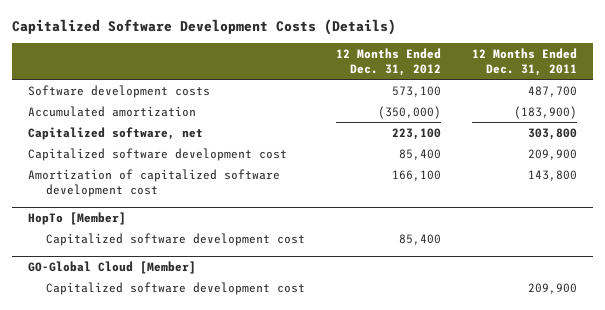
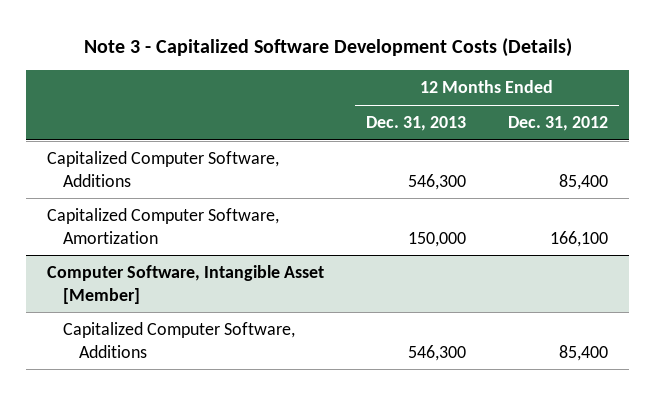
[12,19,397,36] Capitalized Software Development Costs (Details) -> [83,37,572,57] Note 3 - Capitalized Software Development Costs (Details)
[472,47,578,76] 12 Months Ended Dec. 31, 2011 -> none
none -> [366,116,467,132] Dec. 31, 2013
[28,84,211,98] Software development costs -> none
[28,105,197,117] Accumulated amortization -> none
[28,126,204,140] Capitalized software, net -> none
[28,212,127,226] HopTo [Member] -> none
[28,261,197,275] GO-Global Cloud [Member] -> none
[45,281,305,295] Capitalized software development cost -> none
[28,147,288,161] Capitalized software development cost -> [46,151,279,187] Capitalized Computer Software, Additions
[28,168,281,197] Amortization of capitalized software development cost -> [46,208,279,244] Capitalized Computer Software, Amortization
none -> [46,265,324,304] Computer Software, Intangible Asset [Member]
[45,232,305,246] Capitalized software development cost -> [62,322,295,358] Capitalized Computer Software, Additions

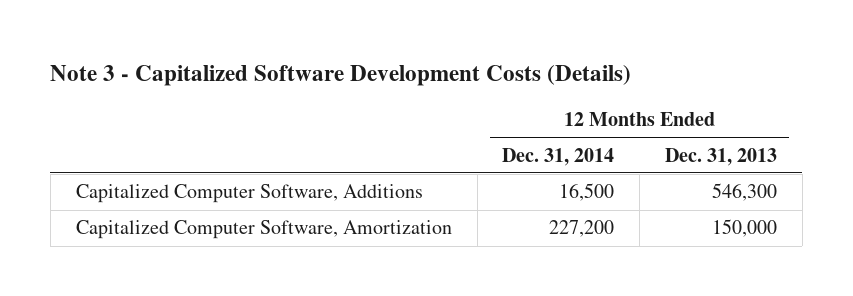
[508,116,609,132] Dec. 31, 2012 -> none
none -> [502,147,615,166] Dec. 31, 2014
[46,265,324,304] Computer Software, Intangible Asset [Member] -> none
[62,322,295,358] Capitalized Computer Software, Additions -> none

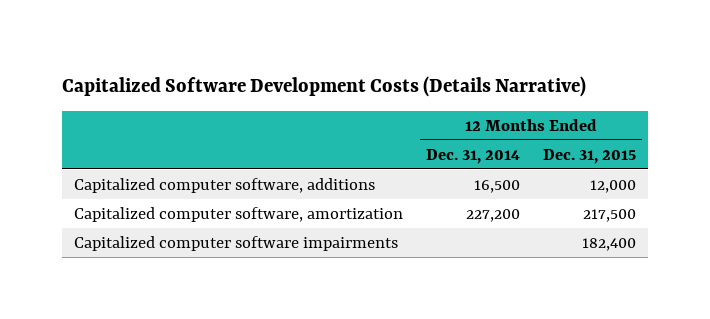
[50,65,632,87] Note 3 - Capitalized Software Development Costs (Details) -> [62,75,587,97] Capitalized Software Development Costs (Details Narrative)
[664,147,777,166] Dec. 31, 2013 -> none
none -> [543,148,637,164] Dec. 31, 2015
[75,184,423,204] Capitalized Computer Software, Additions -> [73,177,375,193] Capitalized computer software, additions
[75,220,452,240] Capitalized Computer Software, Amortization -> [73,206,403,222] Capitalized computer software, amortization
none -> [73,235,398,251] Capitalized computer software impairments

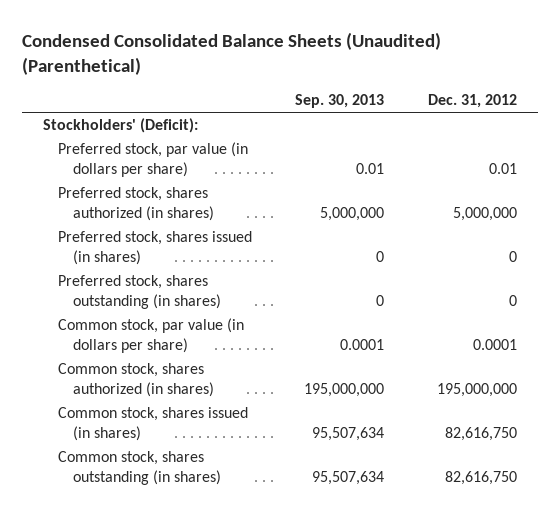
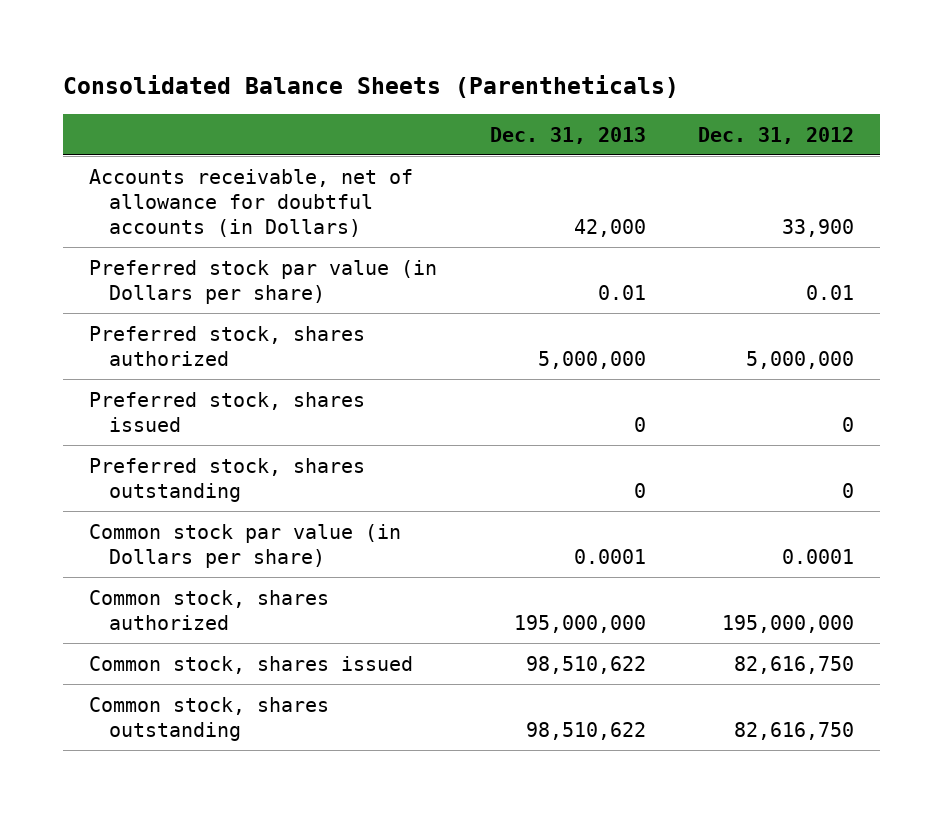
[21,31,441,75] Condensed Consolidated Balance Sheets (Unaudited) (Parenthetical) -> [62,75,679,99] Consolidated Balance Sheets (Parentheticals)
[295,94,385,109] Sep. 30, 2013 -> none
none -> [489,126,646,144] Dec. 31, 2013
[43,118,199,134] Stockholders' (Deficit): -> none
none -> [89,168,414,238] Accounts receivable, net of allowance for doubtful accounts (in Dollars)
[57,142,248,178] Preferred stock, par value (in dollars per share) -> [89,259,438,304] Preferred stock par value (in Dollars per share)
[57,187,214,222] Preferred stock, shares authorized (in shares) -> [89,325,366,366] Preferred stock, shares authorized
[57,231,252,266] Preferred stock, shares issued (in shares) -> [89,391,366,432] Preferred stock, shares issued
[57,275,221,310] Preferred stock, shares outstanding (in shares) -> [89,457,366,502] Preferred stock, shares outstanding
[57,318,244,354] Common stock, par value (in dollars per share) -> [89,523,402,568] Common stock par value (in Dollars per share)
[57,363,214,398] Common stock, shares authorized (in shares) -> [89,589,330,630] Common stock, shares authorized
[57,407,248,442] Common stock, shares issued (in shares) -> [89,655,414,674] Common stock, shares issued
[57,451,221,486] Common stock, shares outstanding (in shares) -> [89,696,330,741] Common stock, shares outstanding

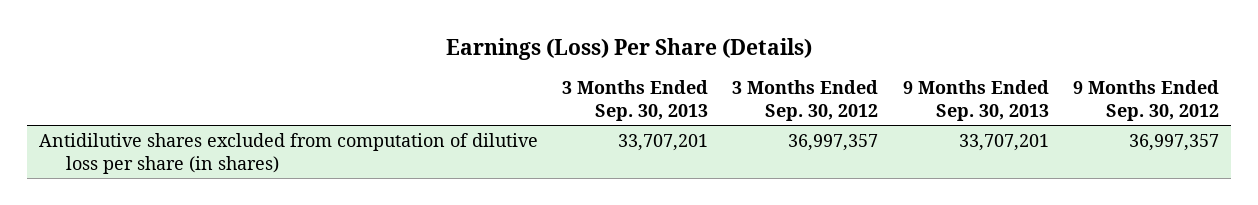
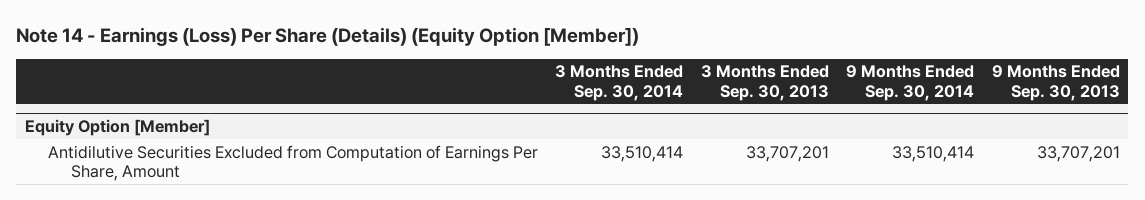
[445,37,812,60] Earnings (Loss) Per Share (Details) -> [16,27,640,47] Note 14 - Earnings (Loss) Per Share (Details) (Equity Option [Member])
[732,80,879,122] 3 Months Ended Sep. 30, 2012 -> none
[1072,80,1219,122] 9 Months Ended Sep. 30, 2012 -> none
none -> [555,65,684,101] 3 Months Ended Sep. 30, 2014
none -> [846,65,975,101] 9 Months Ended Sep. 30, 2014
none -> [24,119,210,137] Equity Option [Member]
[38,132,538,175] Antidilutive shares excluded from computation of dilutive loss per share (in shares) -> [48,144,539,181] Antidilutive Securities Excluded from Computation of Earnings Per Share, Amount

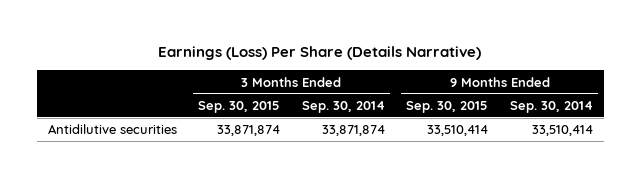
[16,27,640,47] Note 14 - Earnings (Loss) Per Share (Details) (Equity Option [Member]) -> [158,46,482,61] Earnings (Loss) Per Share (Details Narrative)
[700,65,829,101] 3 Months Ended Sep. 30, 2013 -> none
[991,65,1120,101] 9 Months Ended Sep. 30, 2013 -> none
none -> [198,100,281,113] Sep. 30, 2015
none -> [406,100,489,113] Sep. 30, 2015
[24,119,210,137] Equity Option [Member] -> none
[48,144,539,181] Antidilutive Securities Excluded from Computation of Earnings Per Share, Amount -> [47,124,177,135] Antidilutive securities
[601,145,684,162] 33,510,414 -> [321,125,385,137] 33,871,874

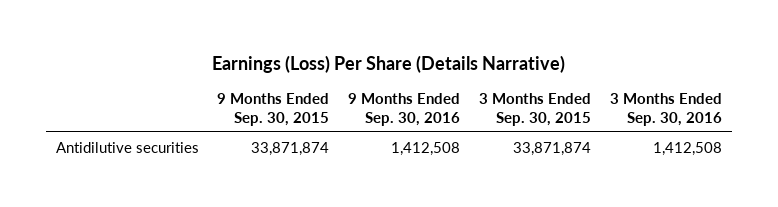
[301,100,385,113] Sep. 30, 2014 -> none
[509,100,593,113] Sep. 30, 2014 -> none
none -> [348,93,461,127] 9 Months Ended Sep. 30, 2016
none -> [610,93,723,127] 3 Months Ended Sep. 30, 2016
[427,125,489,137] 33,510,414 -> [251,141,330,156] 33,871,874

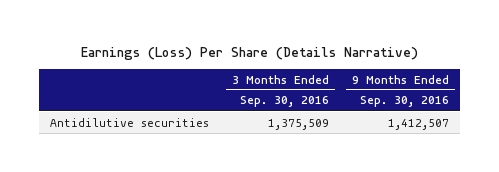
[217,93,330,127] 9 Months Ended Sep. 30, 2015 -> none
[479,93,592,127] 3 Months Ended Sep. 30, 2015 -> none
[391,141,461,156] 1,412,508 -> [388,118,450,130] 1,412,507
[653,141,723,156] 1,412,508 -> [268,118,330,130] 1,375,509

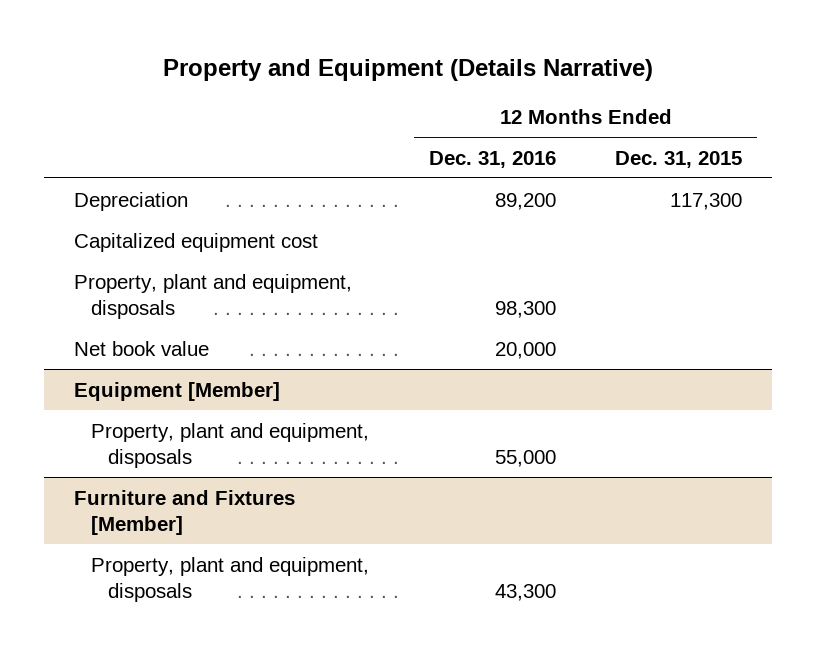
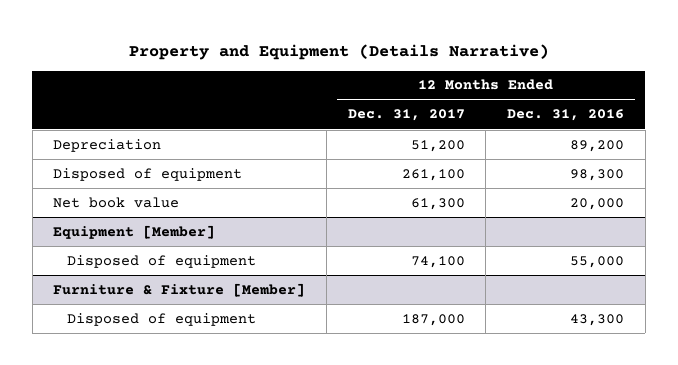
[615,150,743,168] Dec. 31, 2015 -> none
none -> [347,109,465,122] Dec. 31, 2017
[73,232,318,252] Capitalized equipment cost -> none
[73,273,352,320] Property, plant and equipment, disposals -> [53,167,243,181] Disposed of equipment
[90,422,369,469] Property, plant and equipment, disposals -> [66,254,256,268] Disposed of equipment
[73,489,295,536] Furniture and Fixtures [Member] -> [53,282,306,297] Furniture & Fixture [Member]
[90,556,369,603] Property, plant and equipment, disposals -> [66,312,256,326] Disposed of equipment

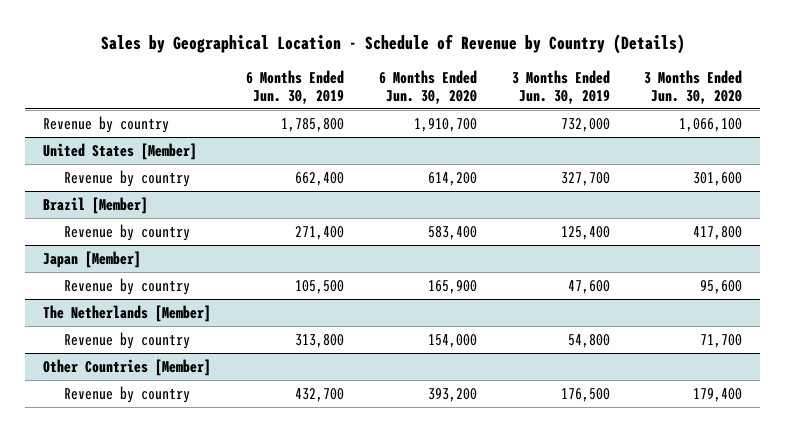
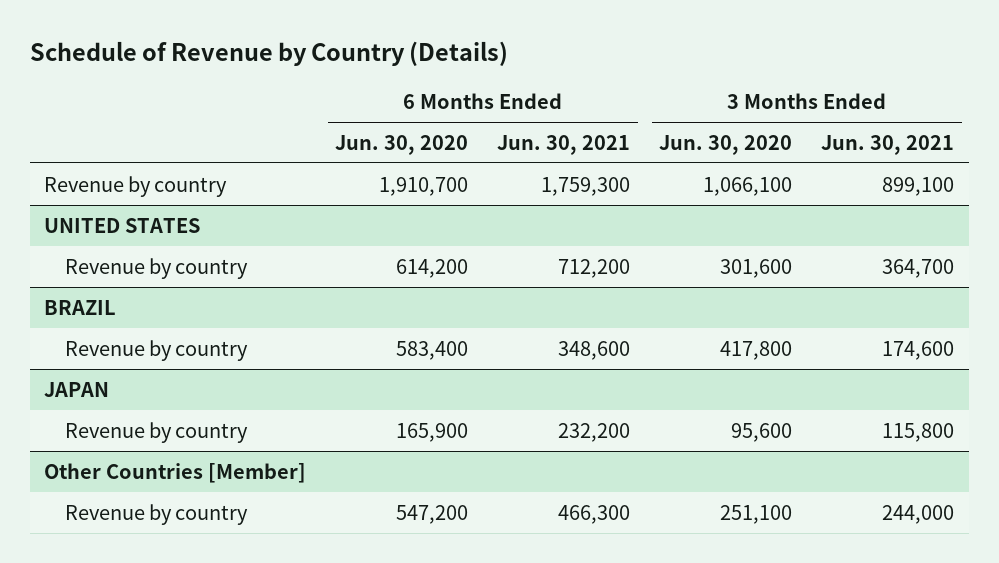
[100,33,685,54] Sales by Geographical Location - Schedule of Revenue by Country (Details) -> [29,41,508,67] Schedule of Revenue by Country (Details)
[245,69,344,104] 6 Months Ended Jun. 30, 2019 -> none
[511,69,610,104] 3 Months Ended Jun. 30, 2019 -> none
none -> [497,134,631,155] Jun. 30, 2021
none -> [821,134,955,155] Jun. 30, 2021
[42,142,197,160] United States [Member] -> [44,217,201,233] UNITED STATES
[42,196,148,214] Brazil [Member] -> [44,299,117,315] BRAZIL
[42,250,141,268] Japan [Member] -> [44,381,110,397] JAPAN
[42,304,211,322] The Netherlands [Member] -> none
[63,331,190,349] Revenue by country -> none
[427,387,477,402] 393,200 -> [396,504,469,524] 547,200
[693,387,743,402] 179,400 -> [720,504,793,524] 251,100

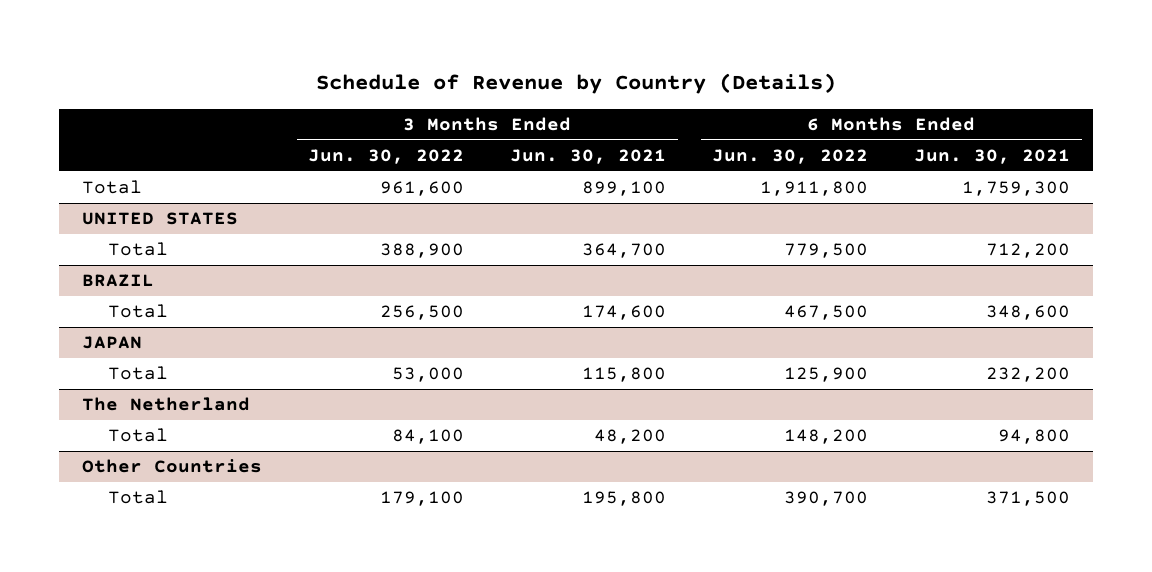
[335,134,469,155] Jun. 30, 2020 -> none
[659,134,793,155] Jun. 30, 2020 -> none
none -> [308,148,465,164] Jun. 30, 2022
none -> [712,148,869,164] Jun. 30, 2022
[44,175,228,197] Revenue by country -> [82,180,143,195] Total
[65,257,249,279] Revenue by country -> [107,242,168,257] Total
[65,339,249,361] Revenue by country -> [107,304,168,319] Total
[65,503,249,525] Revenue by country -> none
[65,421,249,443] Revenue by country -> [107,366,168,381] Total
none -> [82,397,251,412] The Netherland
none -> [107,428,168,443] Total
[44,462,307,483] Other Countries [Member] -> [82,459,263,474] Other Countries
none -> [107,490,168,505] Total

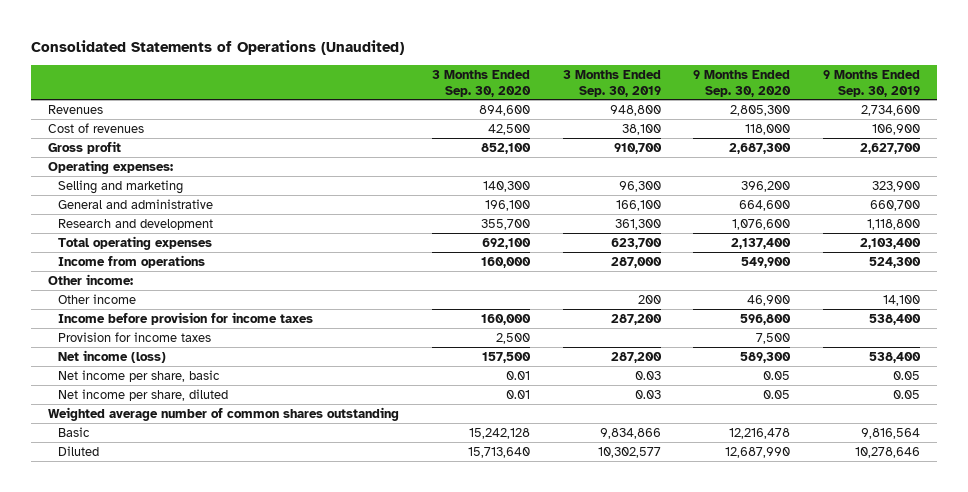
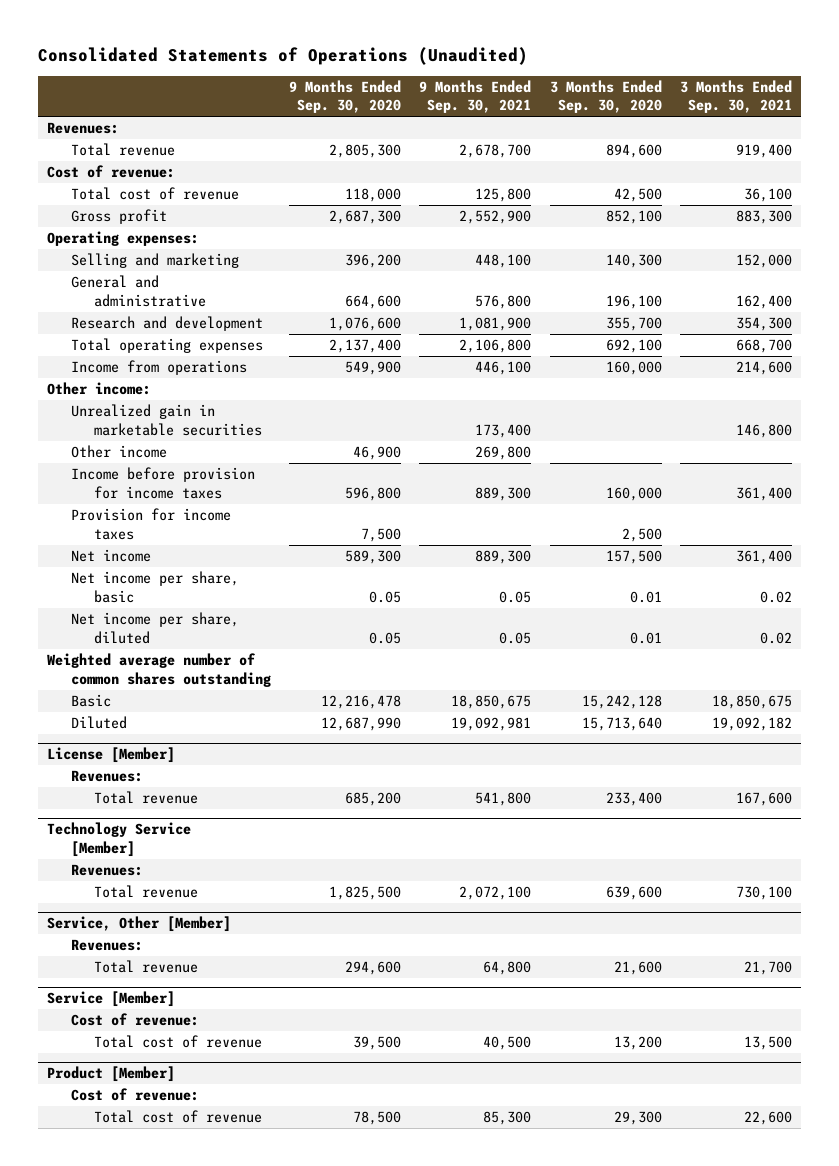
[562,69,661,97] 3 Months Ended Sep. 30, 2019 -> none
[823,69,921,97] 9 Months Ended Sep. 30, 2019 -> none
none -> [419,79,532,114] 9 Months Ended Sep. 30, 2021
none -> [679,79,792,114] 3 Months Ended Sep. 30, 2021
none -> [47,122,120,135] Revenues:
[47,104,103,114] Revenues -> [70,143,175,157] Total revenue
none -> [47,165,176,179] Cost of revenue:
[47,122,144,133] Cost of revenues -> [70,187,239,201] Total cost of revenue
none -> [70,404,263,436] Unrealized gain in marketable securities
[57,349,166,363] Net income (loss) -> [70,549,151,563] Net income
none -> [47,747,176,764] License [Member]
none -> [70,770,143,783] Revenues:
none -> [94,791,199,805] Total revenue
none -> [47,822,192,857] Technology Service [Member]
none -> [70,864,143,877] Revenues:
none -> [94,885,199,899] Total revenue
none -> [47,916,232,933] Service, Other [Member]
none -> [70,939,143,952] Revenues:
none -> [94,960,199,974] Total revenue
none -> [47,991,176,1008] Service [Member]
none -> [70,1013,199,1027] Cost of revenue:
none -> [94,1035,263,1049] Total cost of revenue
none -> [47,1066,176,1083] Product [Member]
none -> [70,1088,199,1102] Cost of revenue:
none -> [94,1110,263,1124] Total cost of revenue

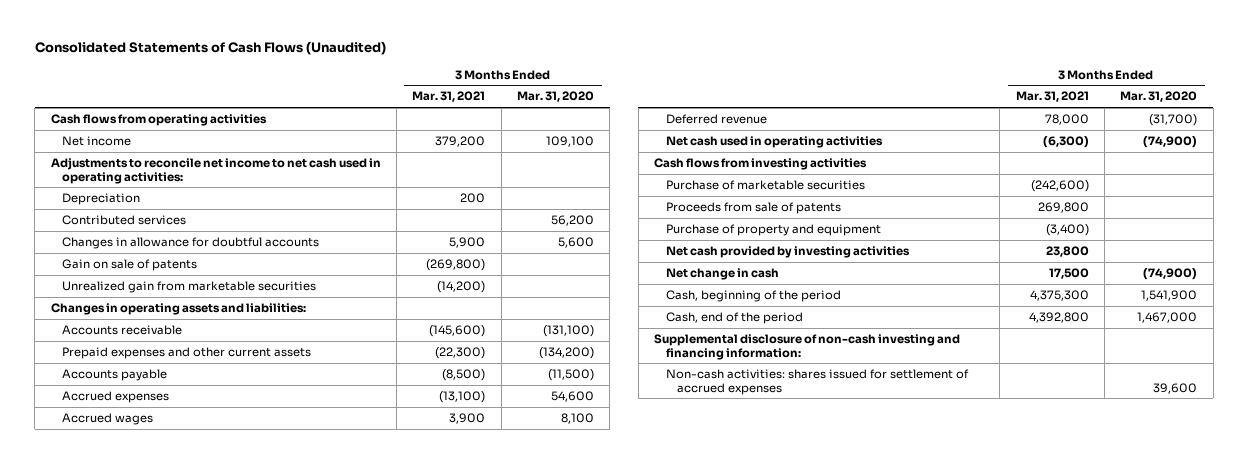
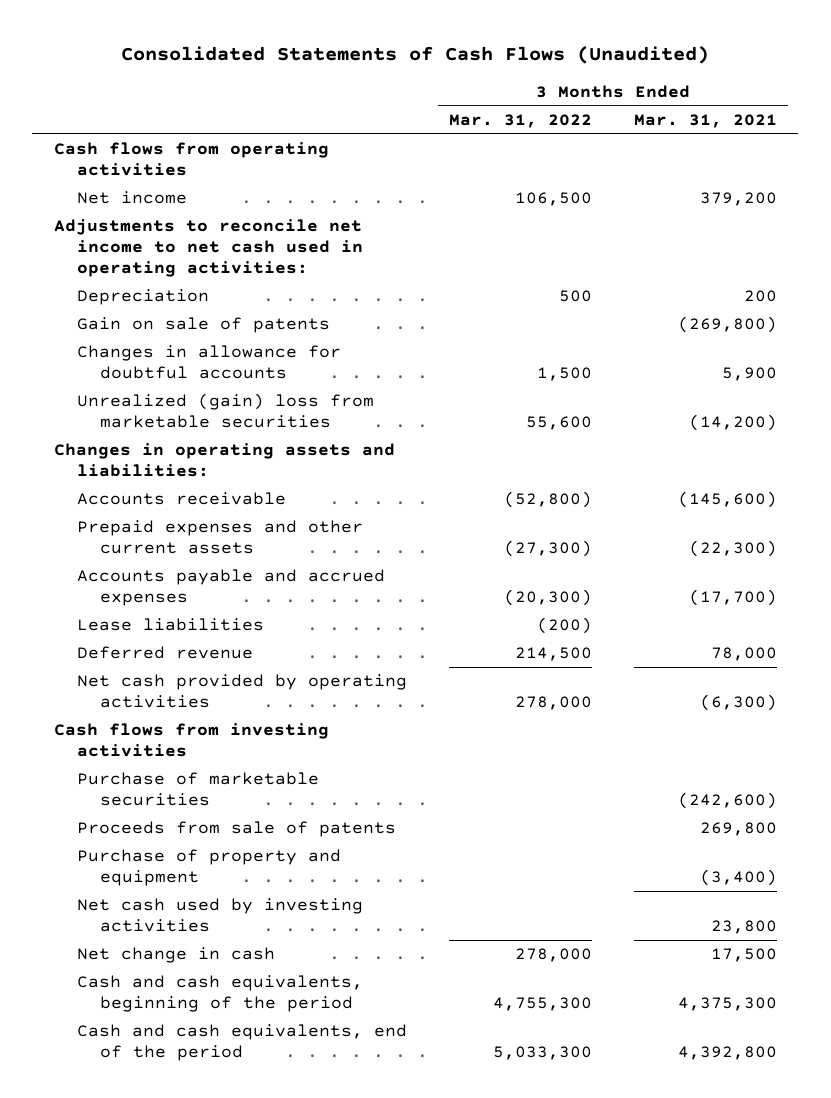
[516,91,594,103] Mar. 31, 2020 -> none
none -> [448,114,592,129] Mar. 31, 2022
[62,214,187,225] Contributed services -> none
[62,236,320,249] Changes in allowance for doubtful accounts -> [76,345,341,380] Changes in allowance for doubtful accounts
[62,280,317,293] Unrealized gain from marketable securities -> [76,393,374,429] Unrealized (gain) loss from marketable securities
[62,368,168,381] Accounts payable -> none
[62,390,170,403] Accrued expenses -> none
[62,412,154,425] Accrued wages -> none
none -> [76,569,385,607] Accounts payable and accrued expenses
none -> [76,618,264,632] Lease liabilities
[665,135,883,148] Net cash used in operating activities -> [76,674,407,709] Net cash provided by operating activities
[665,245,910,258] Net cash provided by investing activities -> [76,898,363,933] Net cash used by investing activities
[653,333,960,360] Supplemental disclosure of non-cash investing and financing information: -> none
[665,368,969,395] Non-cash activities: shares issued for settlement of accrued expenses -> none
[665,289,841,302] Cash, beginning of the period -> [76,975,363,1013] Cash and cash equivalents, beginning of the period
[665,311,803,324] Cash, end of the period -> [76,1024,407,1062] Cash and cash equivalents, end of the period

